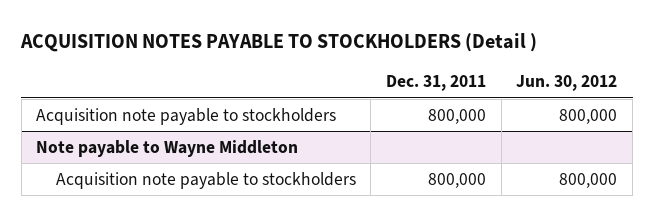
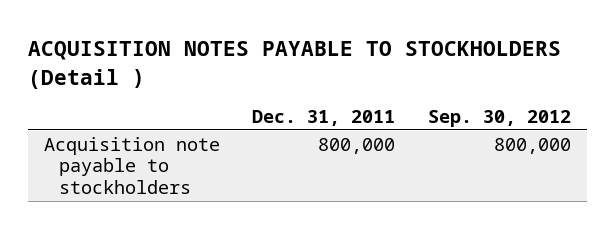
[516,75,618,92] Jun. 30, 2012 -> none
none -> [427,110,571,128] Sep. 30, 2012
[36,139,299,157] Note payable to Wayne Middleton -> none
[55,171,356,189] Acquisition note payable to stockholders -> none

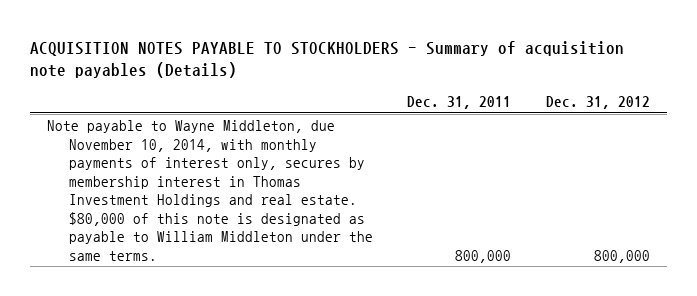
[27,41,561,90] ACQUISITION NOTES PAYABLE TO STOCKHOLDERS (Detail ) -> [30,40,625,79] ACQUISITION NOTES PAYABLE TO STOCKHOLDERS - Summary of acquisition note payables (Details)
[427,110,571,128] Sep. 30, 2012 -> none
none -> [545,95,650,109] Dec. 31, 2012
[44,136,221,195] Acquisition note payable to stockholders -> [47,120,373,261] Note payable to Wayne Middleton, due November 10, 2014, with monthly payments of interest only, secures by membership interest in Thomas Investment Holdings and real estate. $80,000 of this note is designated as payable to William Middleton under the same terms.

